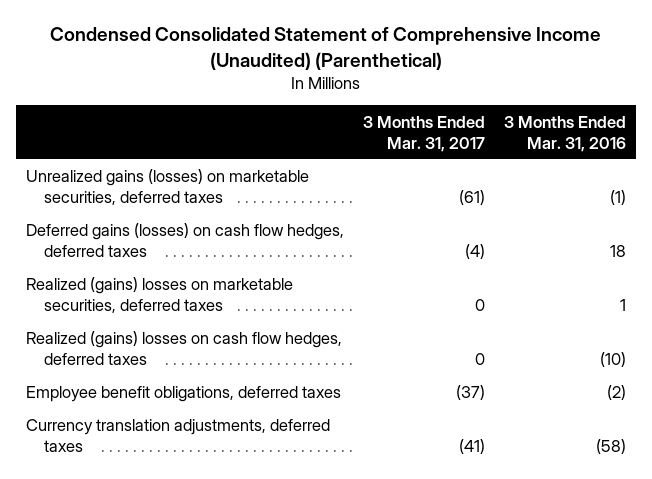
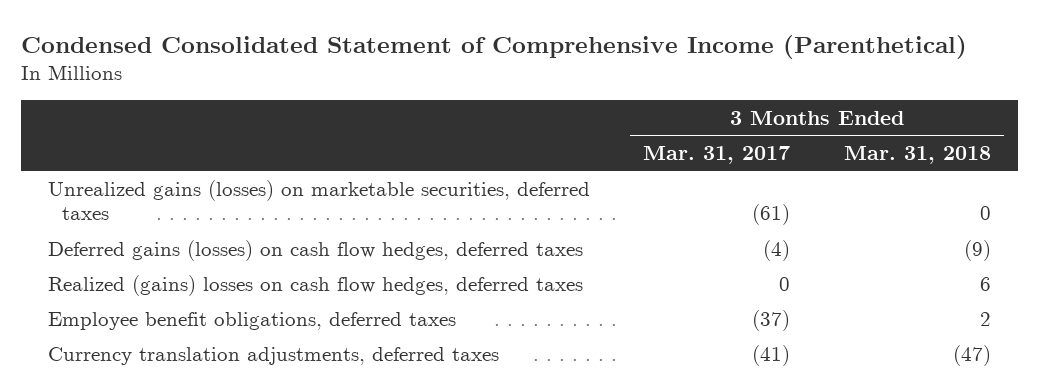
[49,27,601,70] Condensed Consolidated Statement of Comprehensive Income (Unaudited) (Parenthetical) -> [21,34,968,59] Condensed Consolidated Statement of Comprehensive Income (Parenthetical)
[504,115,627,152] 3 Months Ended Mar. 31, 2016 -> none
none -> [843,145,991,164] Mar. 31, 2018
[25,277,293,314] Realized (gains) losses on marketable securities, deferred taxes -> none

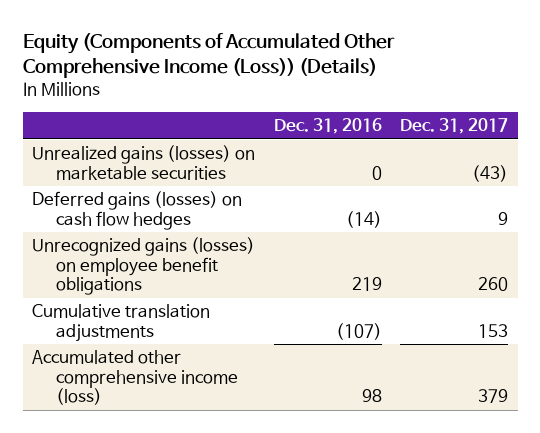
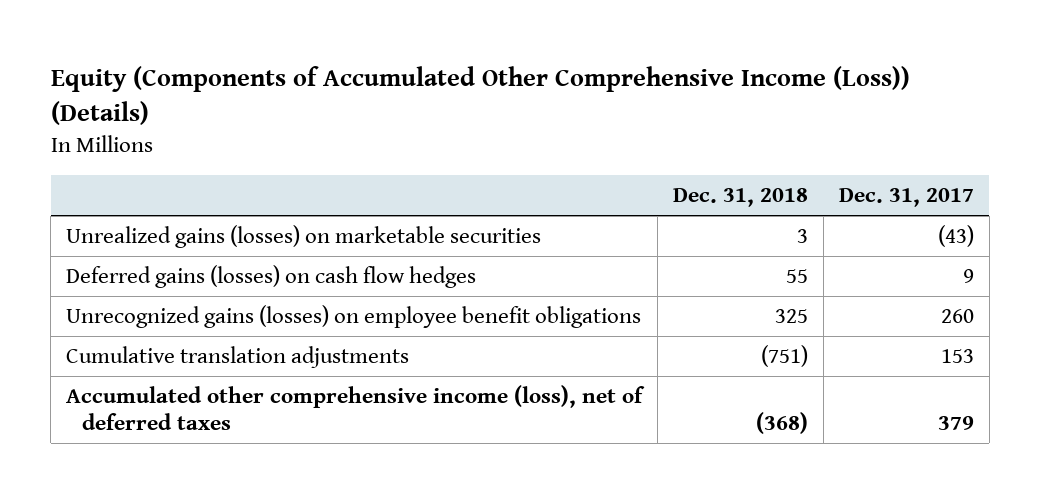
[273,118,382,135] Dec. 31, 2016 -> none
none -> [673,187,809,207] Dec. 31, 2018
[32,350,238,405] Accumulated other comprehensive income (loss) -> [66,385,646,431] Accumulated other comprehensive income (loss), net of deferred taxes

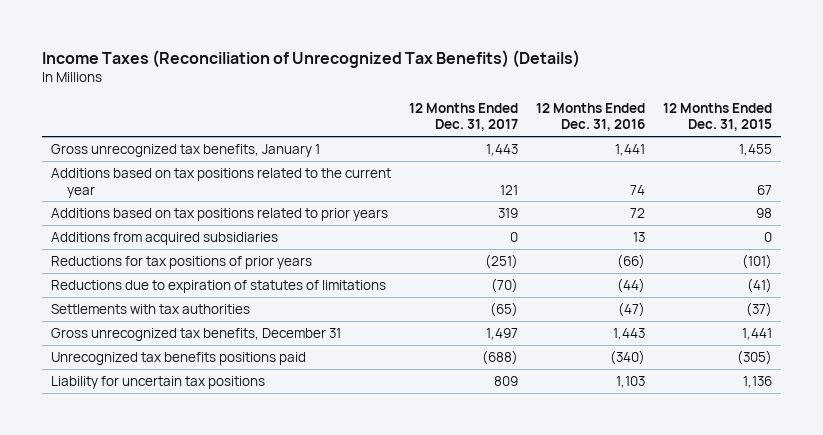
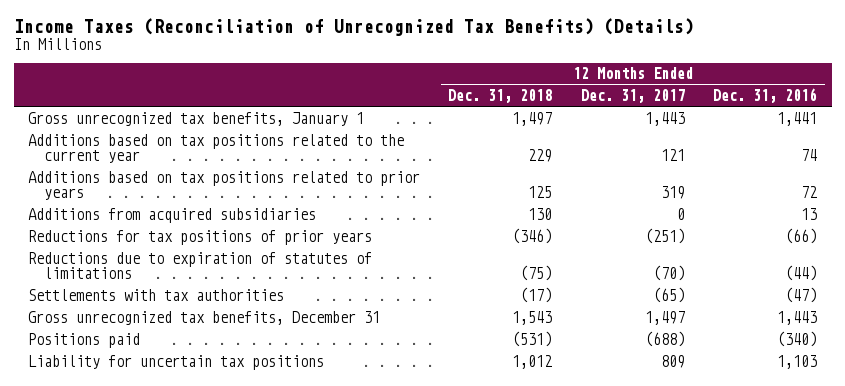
[663,102,773,132] 12 Months Ended Dec. 31, 2015 -> none
none -> [448,89,553,104] Dec. 31, 2018
[51,351,307,365] Unrecognized tax benefits positions paid -> [27,332,140,348] Positions paid

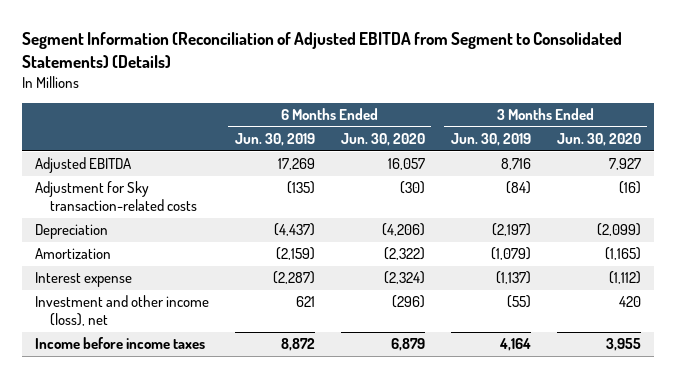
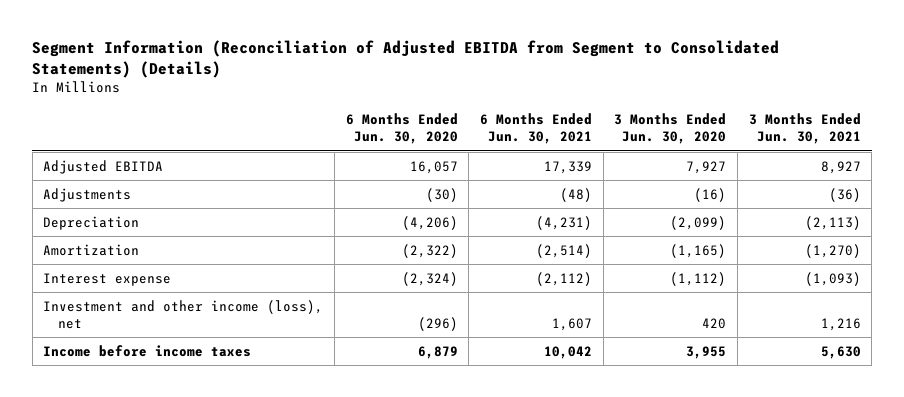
[234,133,315,147] Jun. 30, 2019 -> none
[450,133,531,147] Jun. 30, 2019 -> none
none -> [480,113,593,145] 6 Months Ended Jun. 30, 2021
none -> [748,113,861,145] 3 Months Ended Jun. 30, 2021
[34,181,198,212] Adjustment for Sky transaction-related costs -> [43,187,132,202] Adjustments

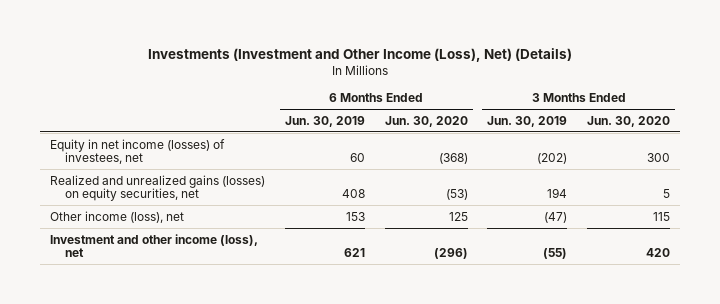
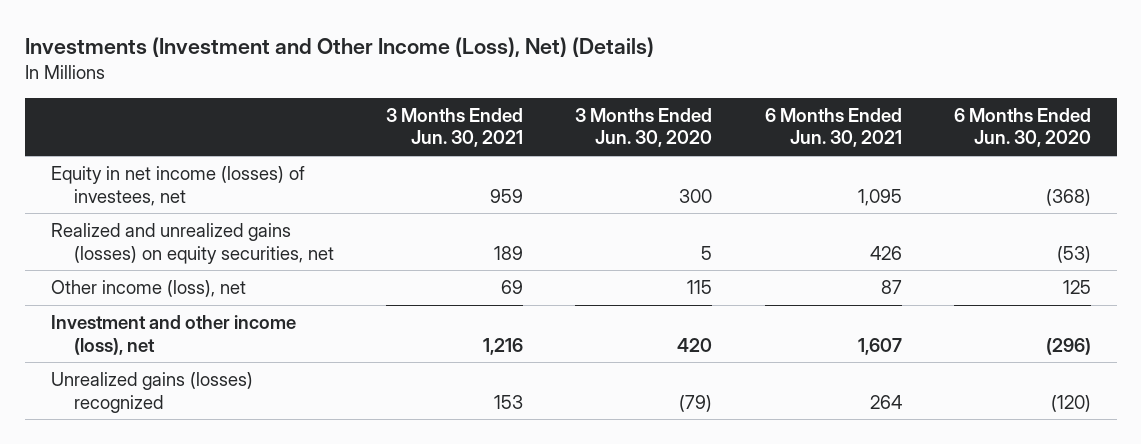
[284,115,365,127] Jun. 30, 2019 -> none
[487,115,568,127] Jun. 30, 2019 -> none
none -> [386,108,524,148] 3 Months Ended Jun. 30, 2021
none -> [764,108,902,148] 6 Months Ended Jun. 30, 2021
none -> [50,372,253,413] Unrealized gains (losses) recognized

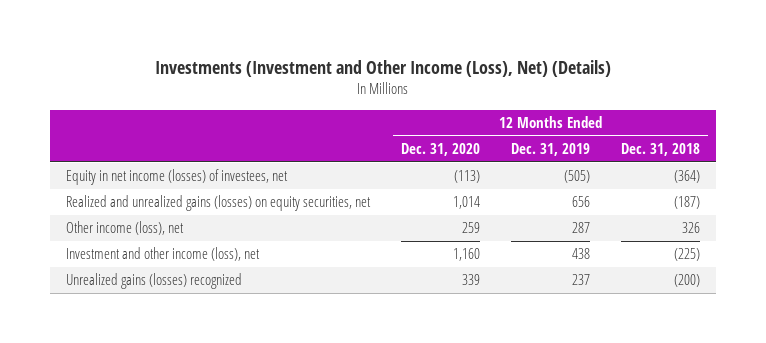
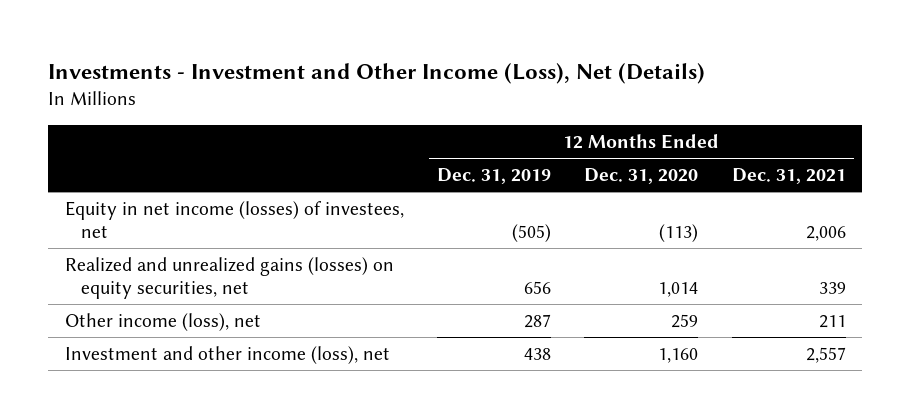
[155,59,612,77] Investments (Investment and Other Income (Loss), Net) (Details) -> [48,62,706,84] Investments - Investment and Other Income (Loss), Net (Details)
[621,142,701,156] Dec. 31, 2018 -> none
none -> [731,168,846,185] Dec. 31, 2021
[65,273,242,290] Unrealized gains (losses) recognized -> none

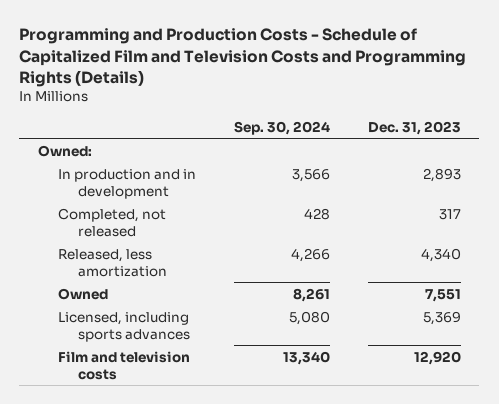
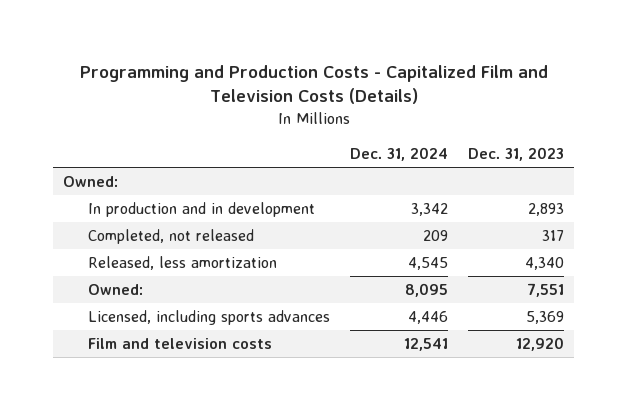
[19,28,467,87] Programming and Production Costs - Schedule of Capitalized Film and Television Costs and Programming Rights (Details) -> [79,64,548,105] Programming and Production Costs - Capitalized Film and Television Costs (Details)
[233,120,330,135] Sep. 30, 2024 -> none
none -> [350,146,449,161] Dec. 31, 2024
[58,287,109,300] Owned -> [87,284,143,296] Owned:

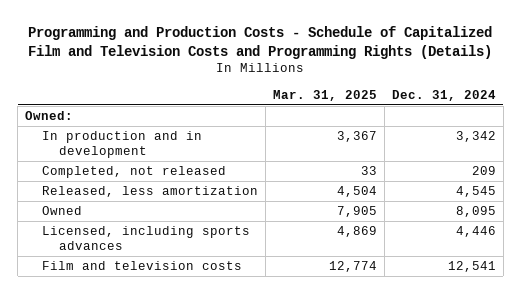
[79,64,548,105] Programming and Production Costs - Capitalized Film and Television Costs (Details) -> [28,25,493,59] Programming and Production Costs - Schedule of Capitalized Film and Television Costs and Programming Rights (Details)
[468,146,565,161] Dec. 31, 2023 -> none
none -> [272,89,377,101] Mar. 31, 2025
[87,284,143,296] Owned: -> [41,206,82,216] Owned

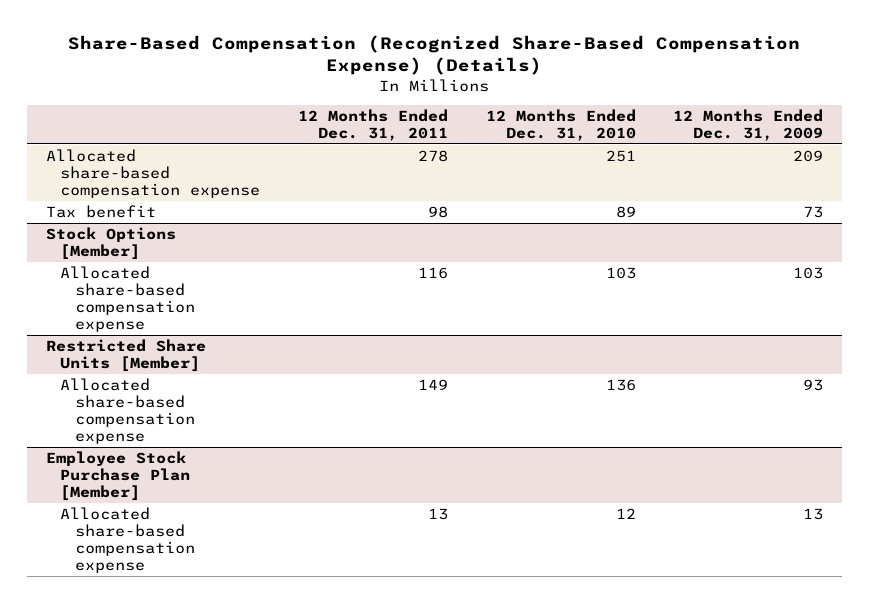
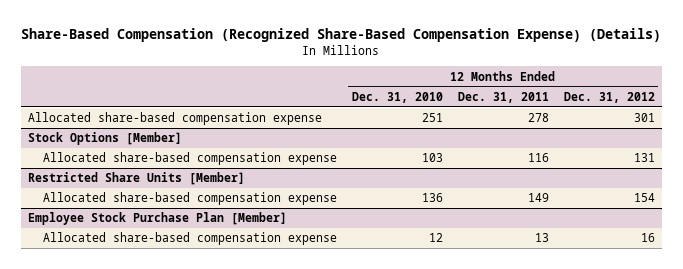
[673,109,824,141] 12 Months Ended Dec. 31, 2009 -> none
none -> [563,91,655,103] Dec. 31, 2012
[45,205,156,219] Tax benefit -> none

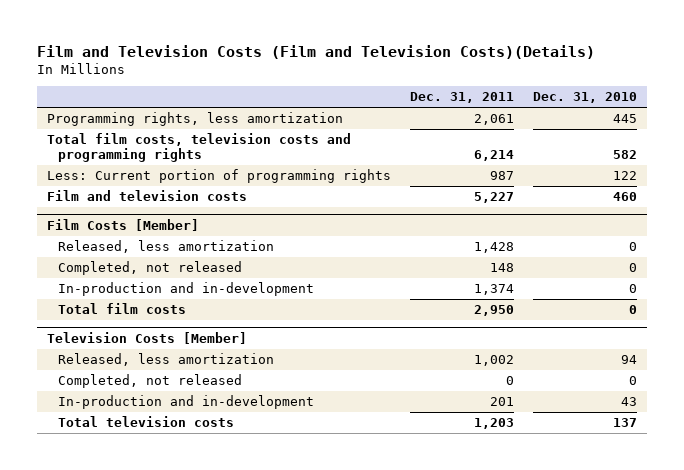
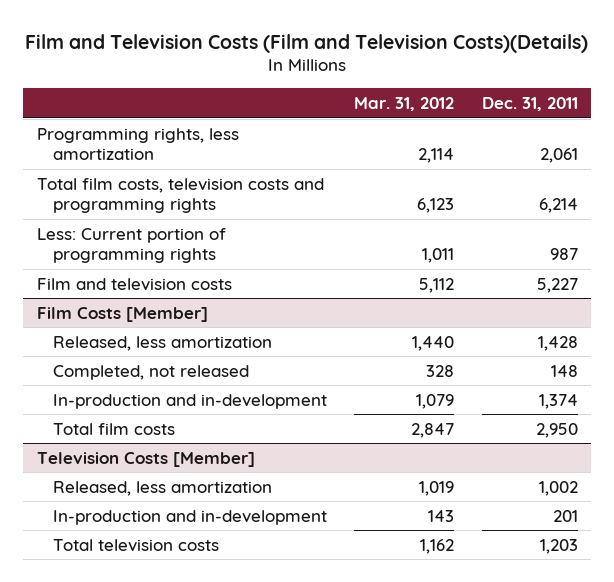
[532,92,637,104] Dec. 31, 2010 -> none
none -> [354,96,455,111] Mar. 31, 2012
[58,373,243,388] Completed, not released -> none

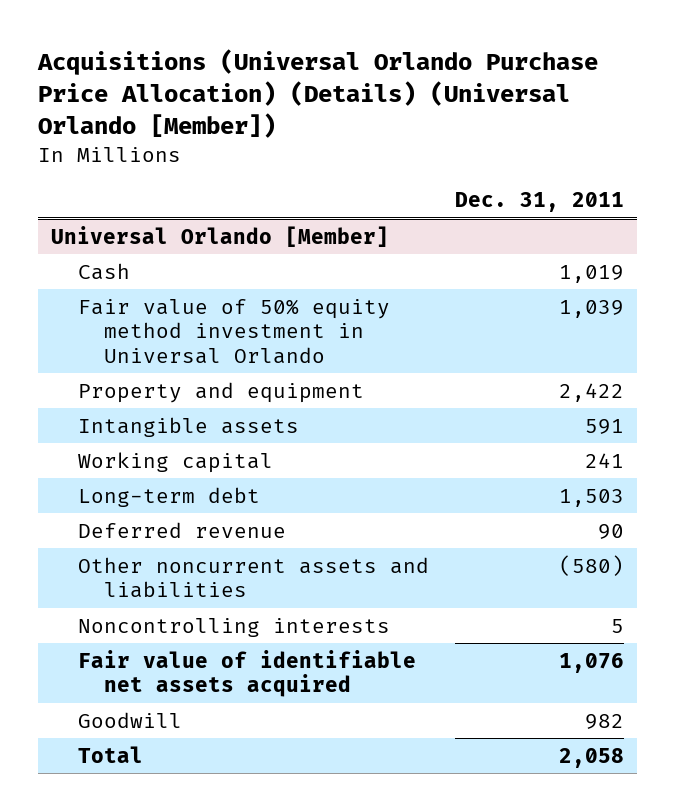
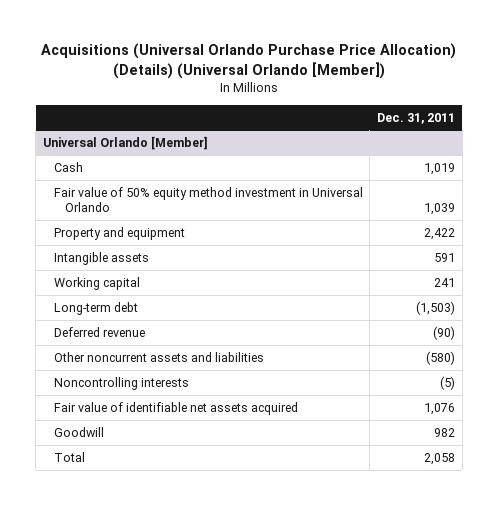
[558,488,624,507] 1,503 -> [416,300,456,315] (1,503)
[597,523,624,539] 90 -> [433,325,456,340] (90)
[610,618,624,633] 5 -> [440,375,456,390] (5)

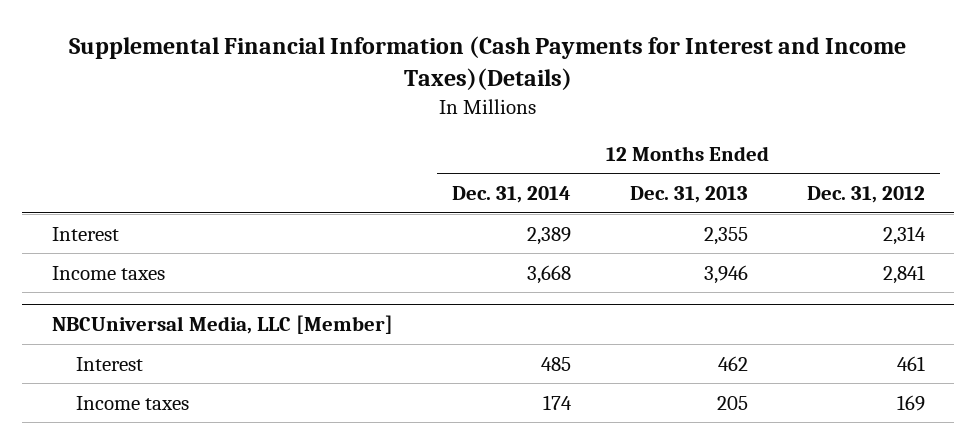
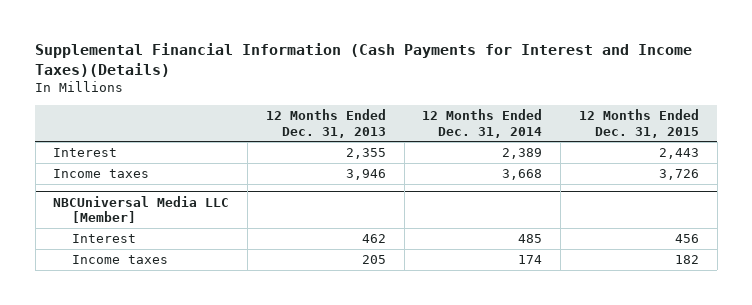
[806,185,925,203] Dec. 31, 2012 -> none
none -> [579,109,700,138] 12 Months Ended Dec. 31, 2015
[51,315,393,335] NBCUniversal Media, LLC [Member] -> [53,195,230,224] NBCUniversal Media LLC [Member]

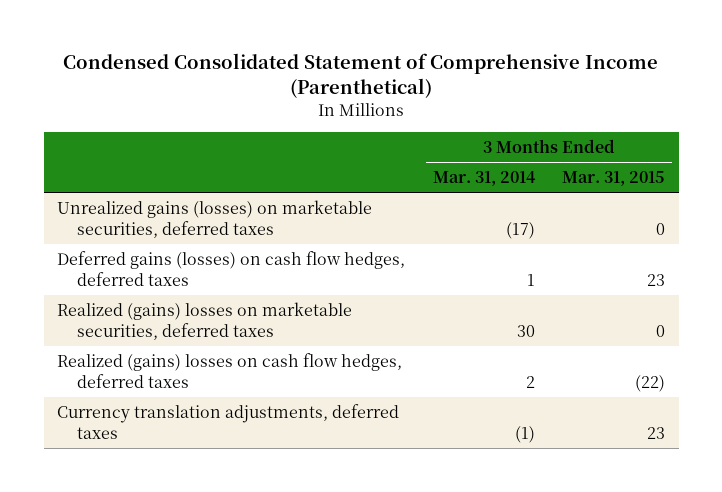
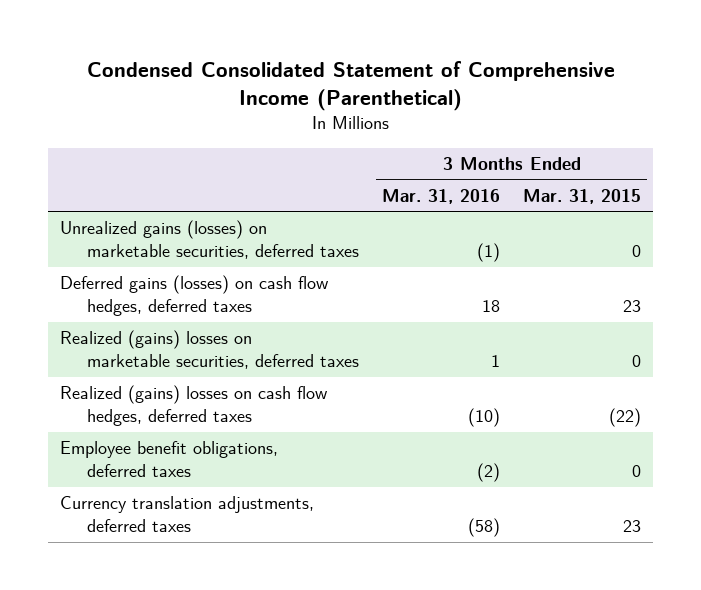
[432,171,536,187] Mar. 31, 2014 -> none
none -> [382,188,501,204] Mar. 31, 2016
none -> [60,441,279,478] Employee benefit obligations, deferred taxes

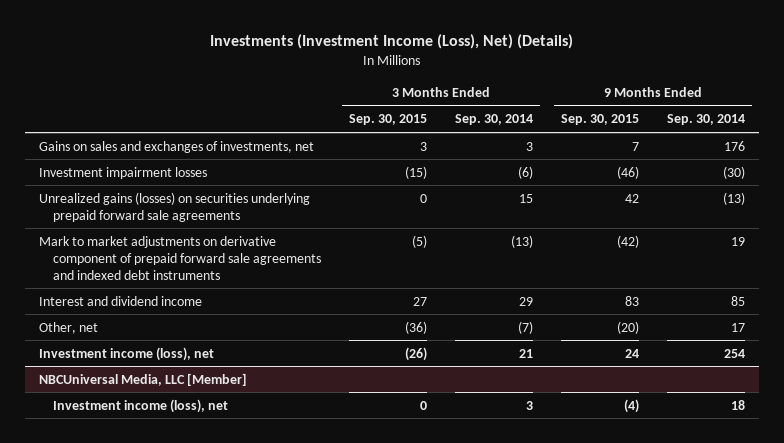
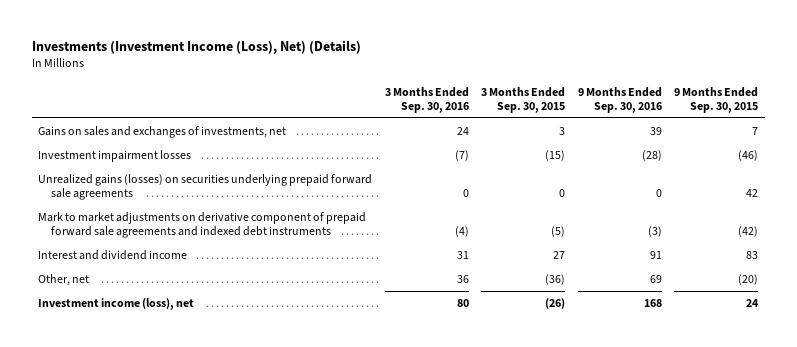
[455,114,534,126] Sep. 30, 2014 -> none
[667,114,746,126] Sep. 30, 2014 -> none
none -> [384,86,469,113] 3 Months Ended Sep. 30, 2016
none -> [577,86,662,113] 9 Months Ended Sep. 30, 2016
[38,372,247,386] NBCUniversal Media, LLC [Member] -> none
[53,398,229,413] Investment income (loss), net -> none

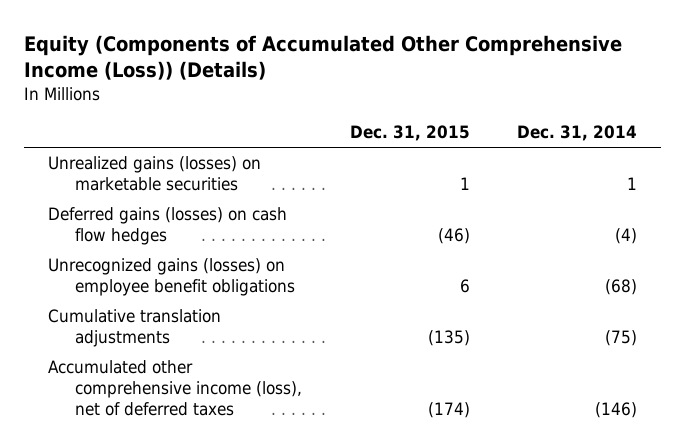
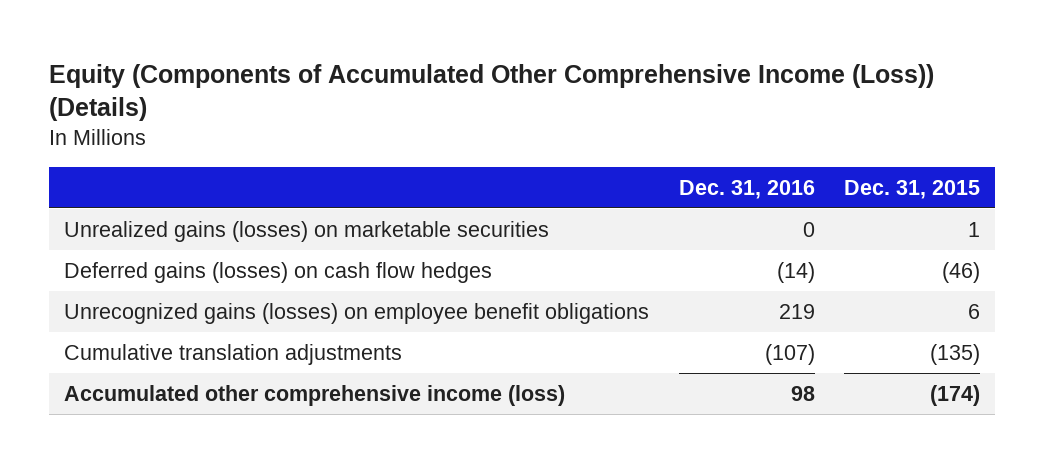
[517,125,638,142] Dec. 31, 2014 -> none
none -> [678,179,815,199] Dec. 31, 2016
[48,360,303,417] Accumulated other comprehensive income (loss), net of deferred taxes -> [64,384,566,406] Accumulated other comprehensive income (loss)

